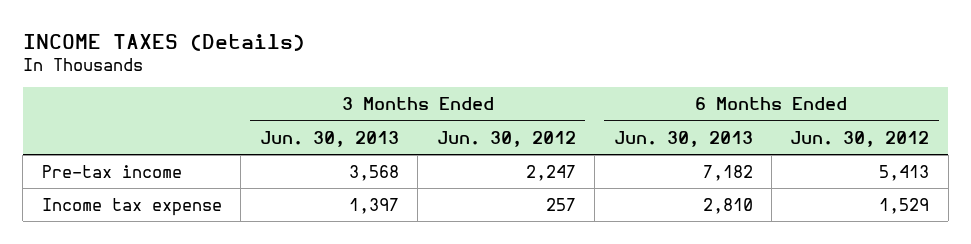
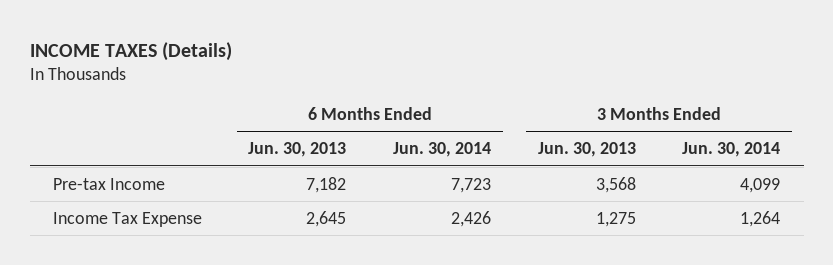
[436,130,576,147] Jun. 30, 2012 -> none
[790,130,930,147] Jun. 30, 2012 -> none
none -> [393,142,492,158] Jun. 30, 2014
none -> [682,142,781,158] Jun. 30, 2014
[41,164,182,178] Pre-tax income -> [52,177,165,190] Pre-tax Income
[41,197,222,216] Income tax expense -> [52,211,202,227] Income Tax Expense
[348,197,399,214] 1,397 -> [595,211,636,227] 1,275
[702,197,753,214] 2,810 -> [306,210,347,227] 2,645

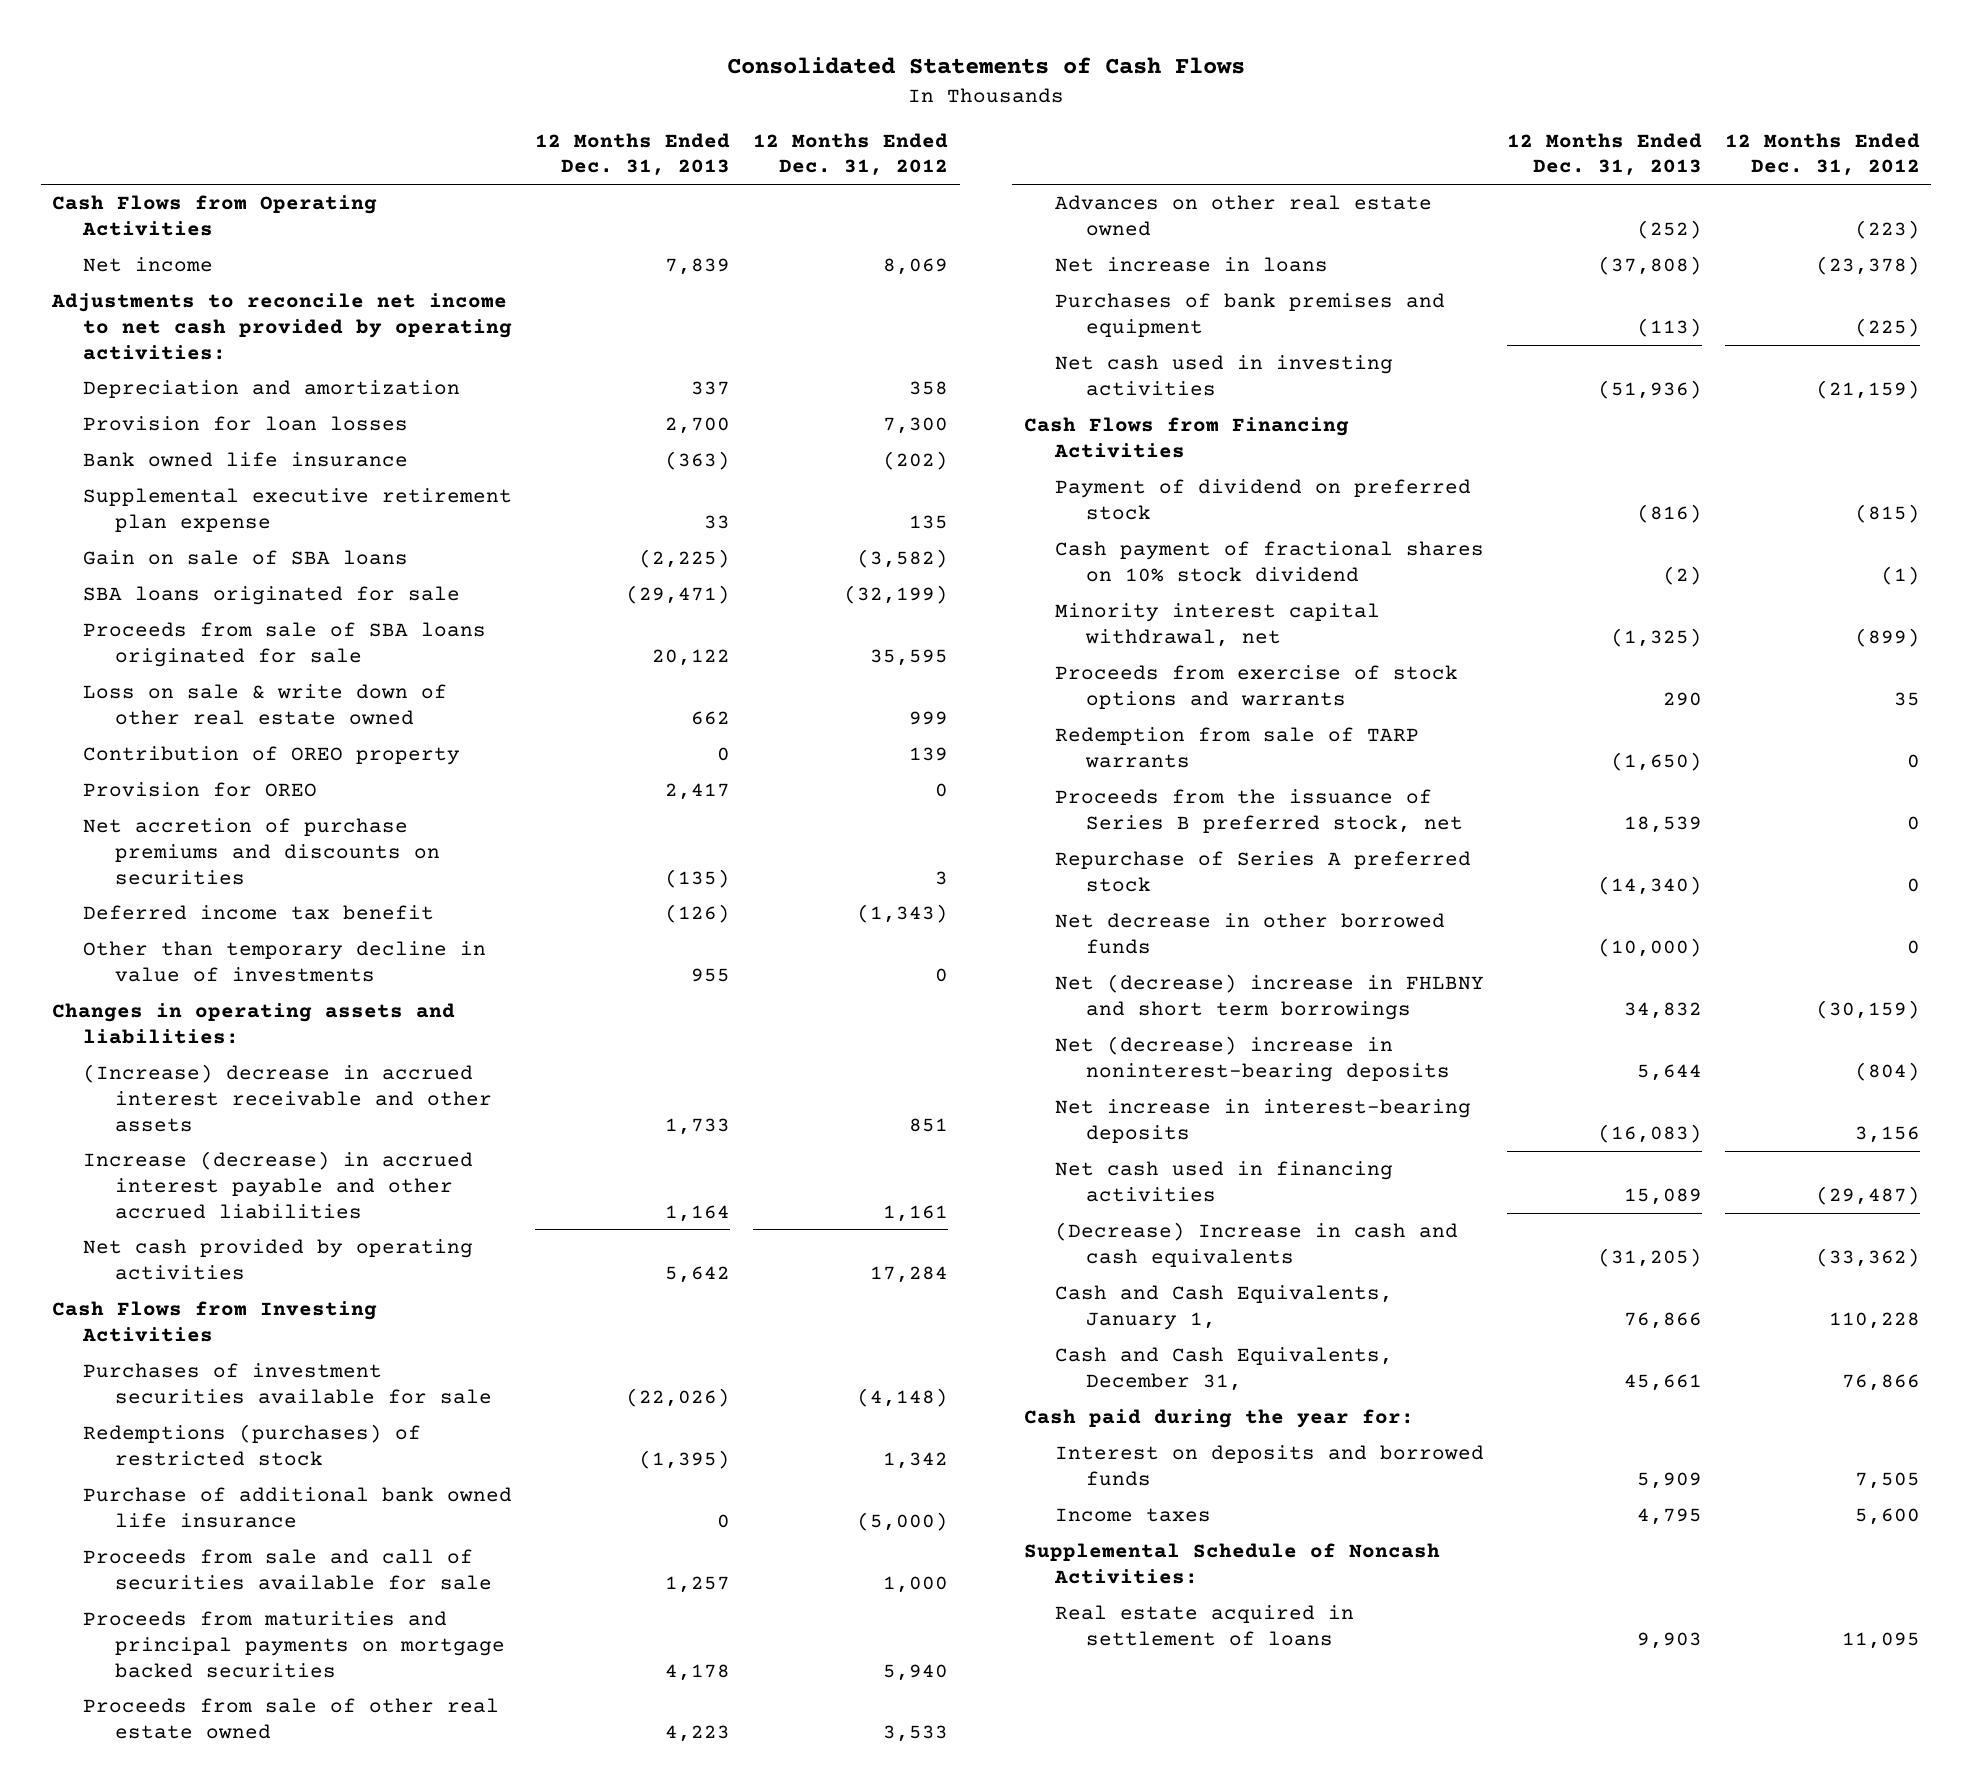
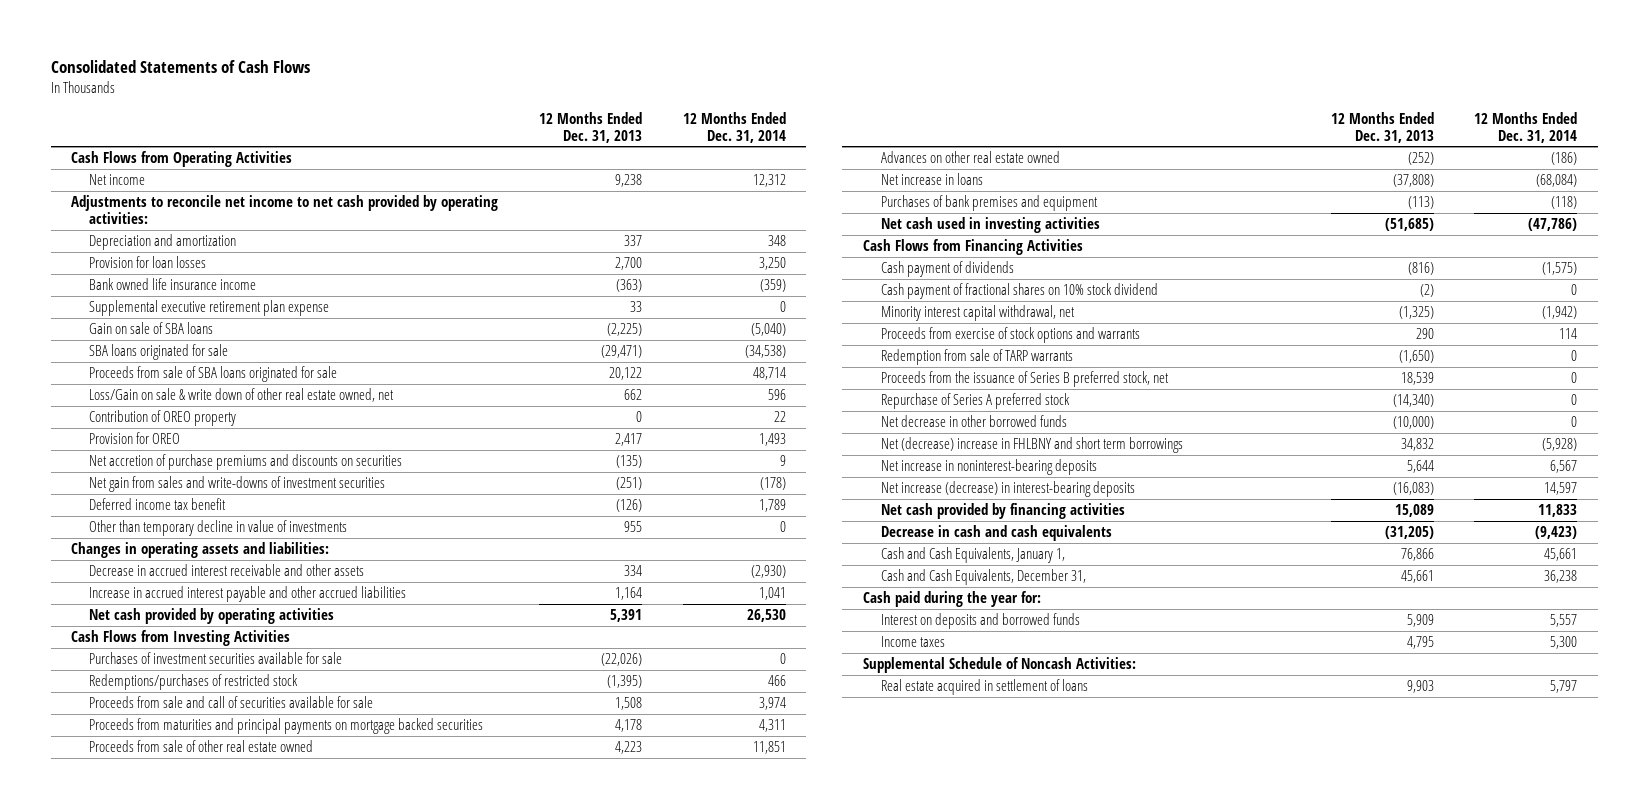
[753,132,949,177] 12 Months Ended Dec. 31, 2012 -> none
none -> [682,111,786,143] 12 Months Ended Dec. 31, 2014
[665,257,731,275] 7,839 -> [614,173,642,187] 9,238
[83,451,409,467] Bank owned life insurance -> [89,277,257,290] Bank owned life insurance income
[83,683,448,725] Loss on sale & write down of other real estate owned -> [89,387,395,402] Loss/Gain on sale & write down of other real estate owned, net
none -> [89,475,386,492] Net gain from sales and write-downs of investment securities
[83,1063,492,1132] (Increase) decrease in accrued interest receivable and other assets -> [89,563,365,576] Decrease in accrued interest receivable and other assets
[665,1117,731,1135] 1,733 -> [623,564,642,576] 334
[83,1150,474,1219] Increase (decrease) in accrued interest payable and other accrued liabilities -> [89,585,407,602] Increase in accrued interest payable and other accrued liabilities
[665,1265,731,1283] 5,642 -> [609,608,642,622] 5,391
[83,1486,513,1528] Purchase of additional bank owned life insurance -> none
[83,1423,422,1466] Redemptions (purchases) of restricted stock -> [89,673,299,690] Redemptions/purchases of restricted stock
[665,1575,731,1593] 1,257 -> [614,696,642,710] 1,508
[1597,379,1702,399] (51,936) -> [1384,217,1434,231] (51,685)
[1054,478,1471,520] Payment of dividend on preferred stock -> [880,260,1014,277] Cash payment of dividends
[1054,1035,1451,1082] Net (decrease) increase in noninterest-bearing deposits -> [880,458,1097,475] Net increase in noninterest-bearing deposits
[1054,1098,1471,1143] Net increase in interest-bearing deposits -> [880,480,1135,497] Net increase (decrease) in interest-bearing deposits
[1054,1160,1393,1202] Net cash used in financing activities -> [880,502,1125,519] Net cash provided by financing activities
[1054,1221,1458,1267] (Decrease) Increase in cash and cash equivalents -> [880,524,1112,541] Decrease in cash and cash equivalents

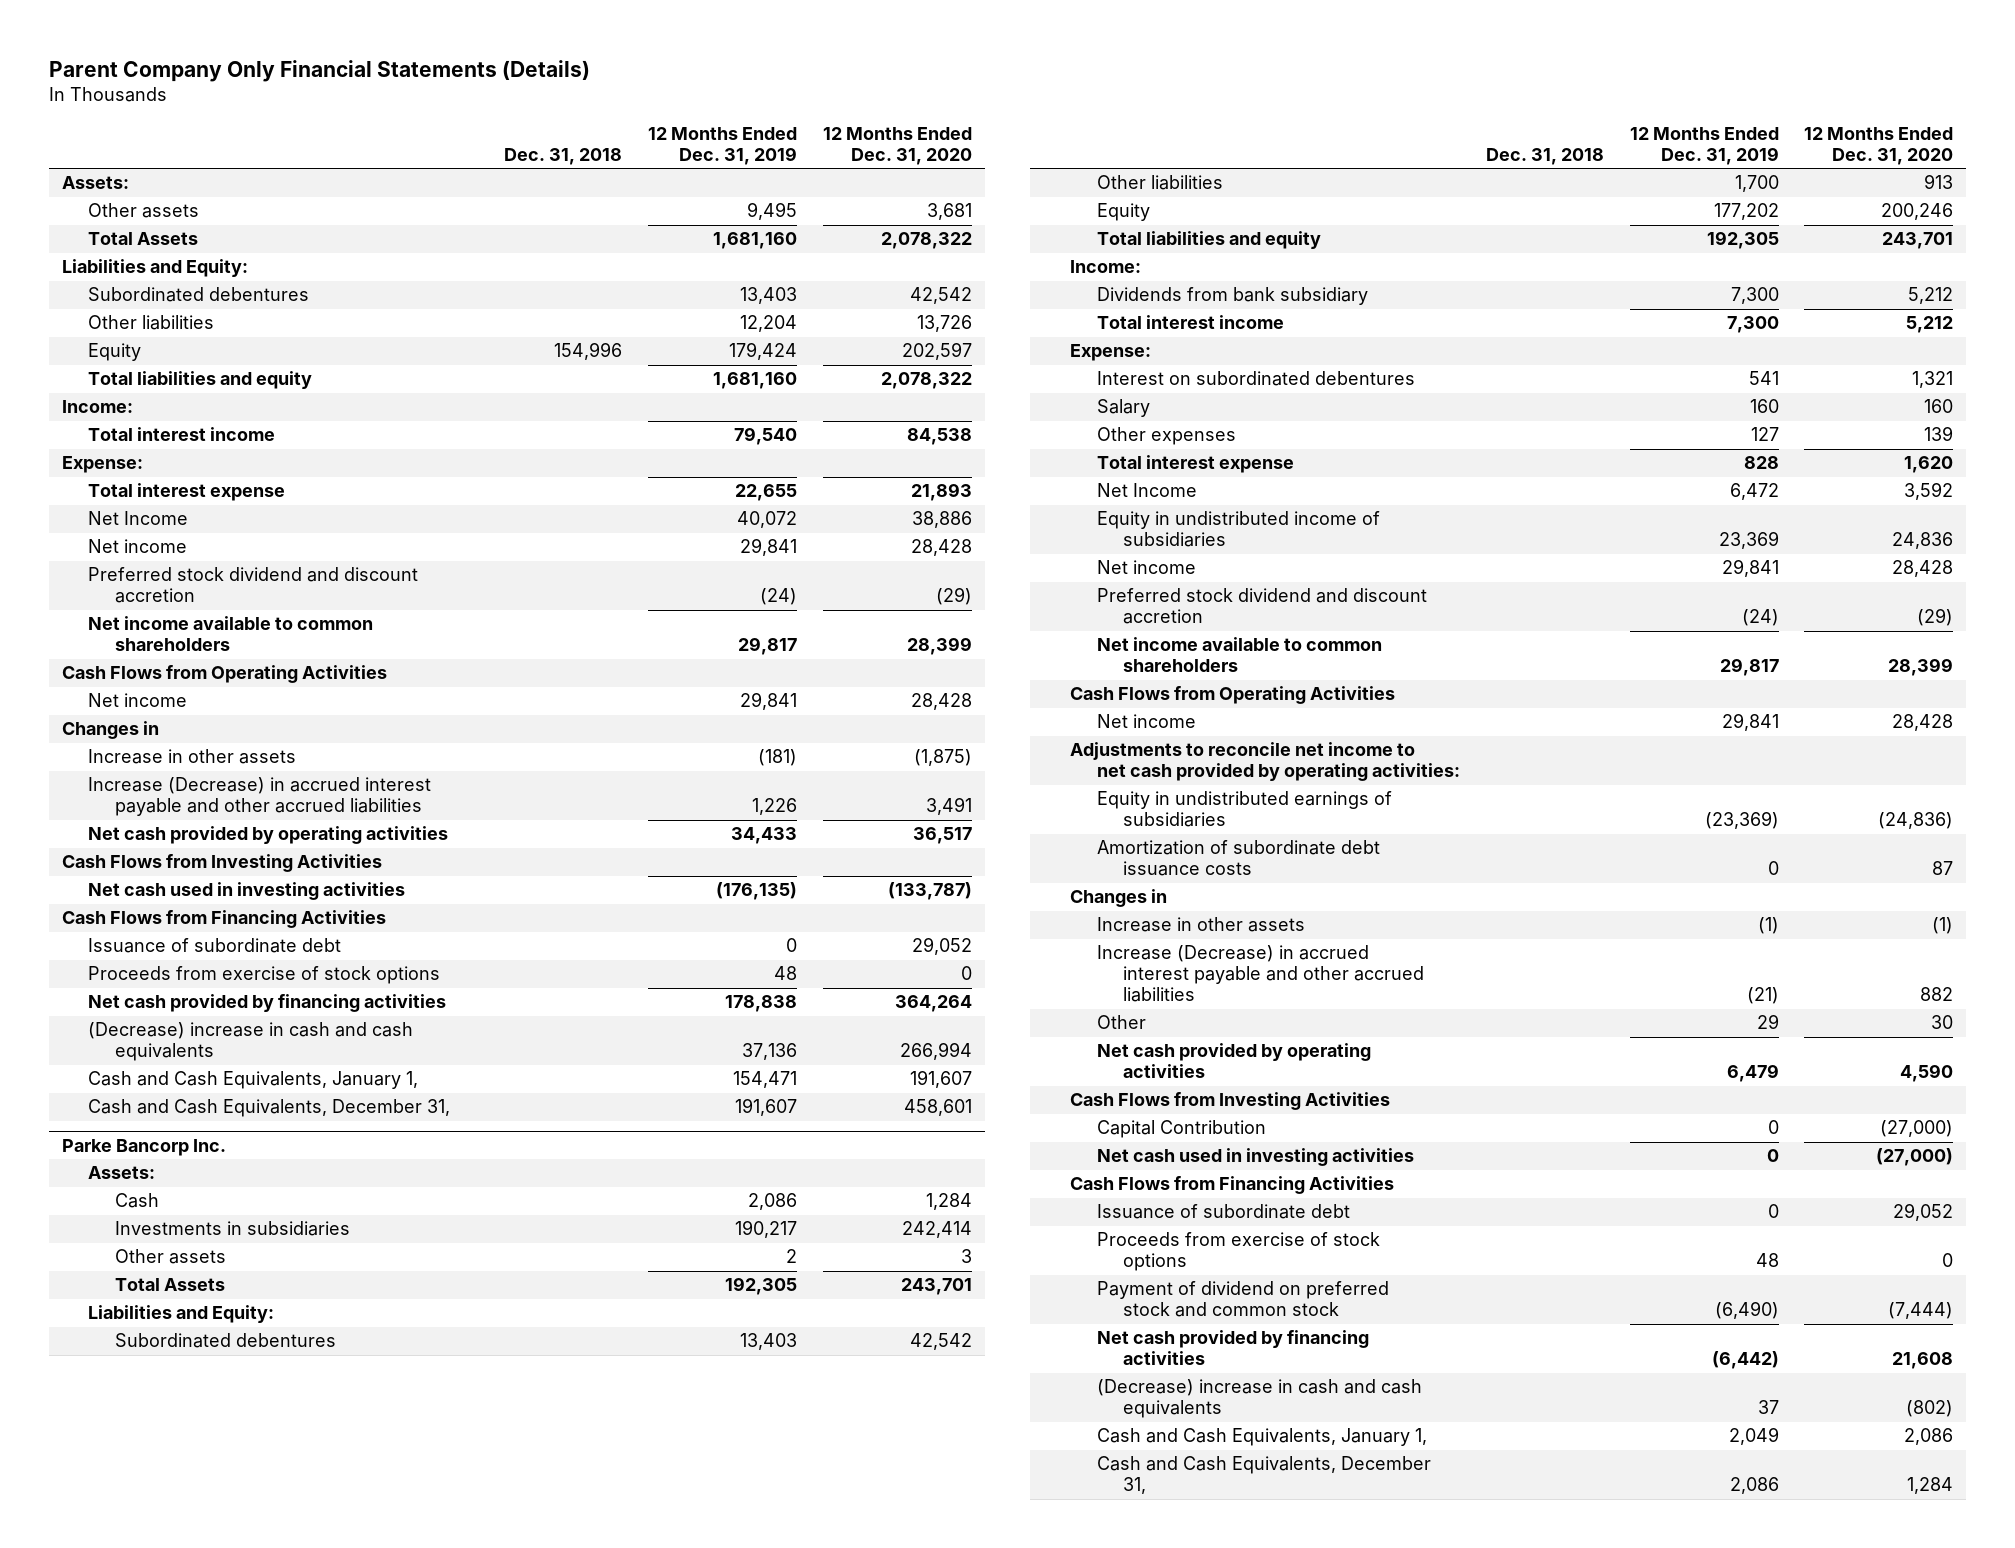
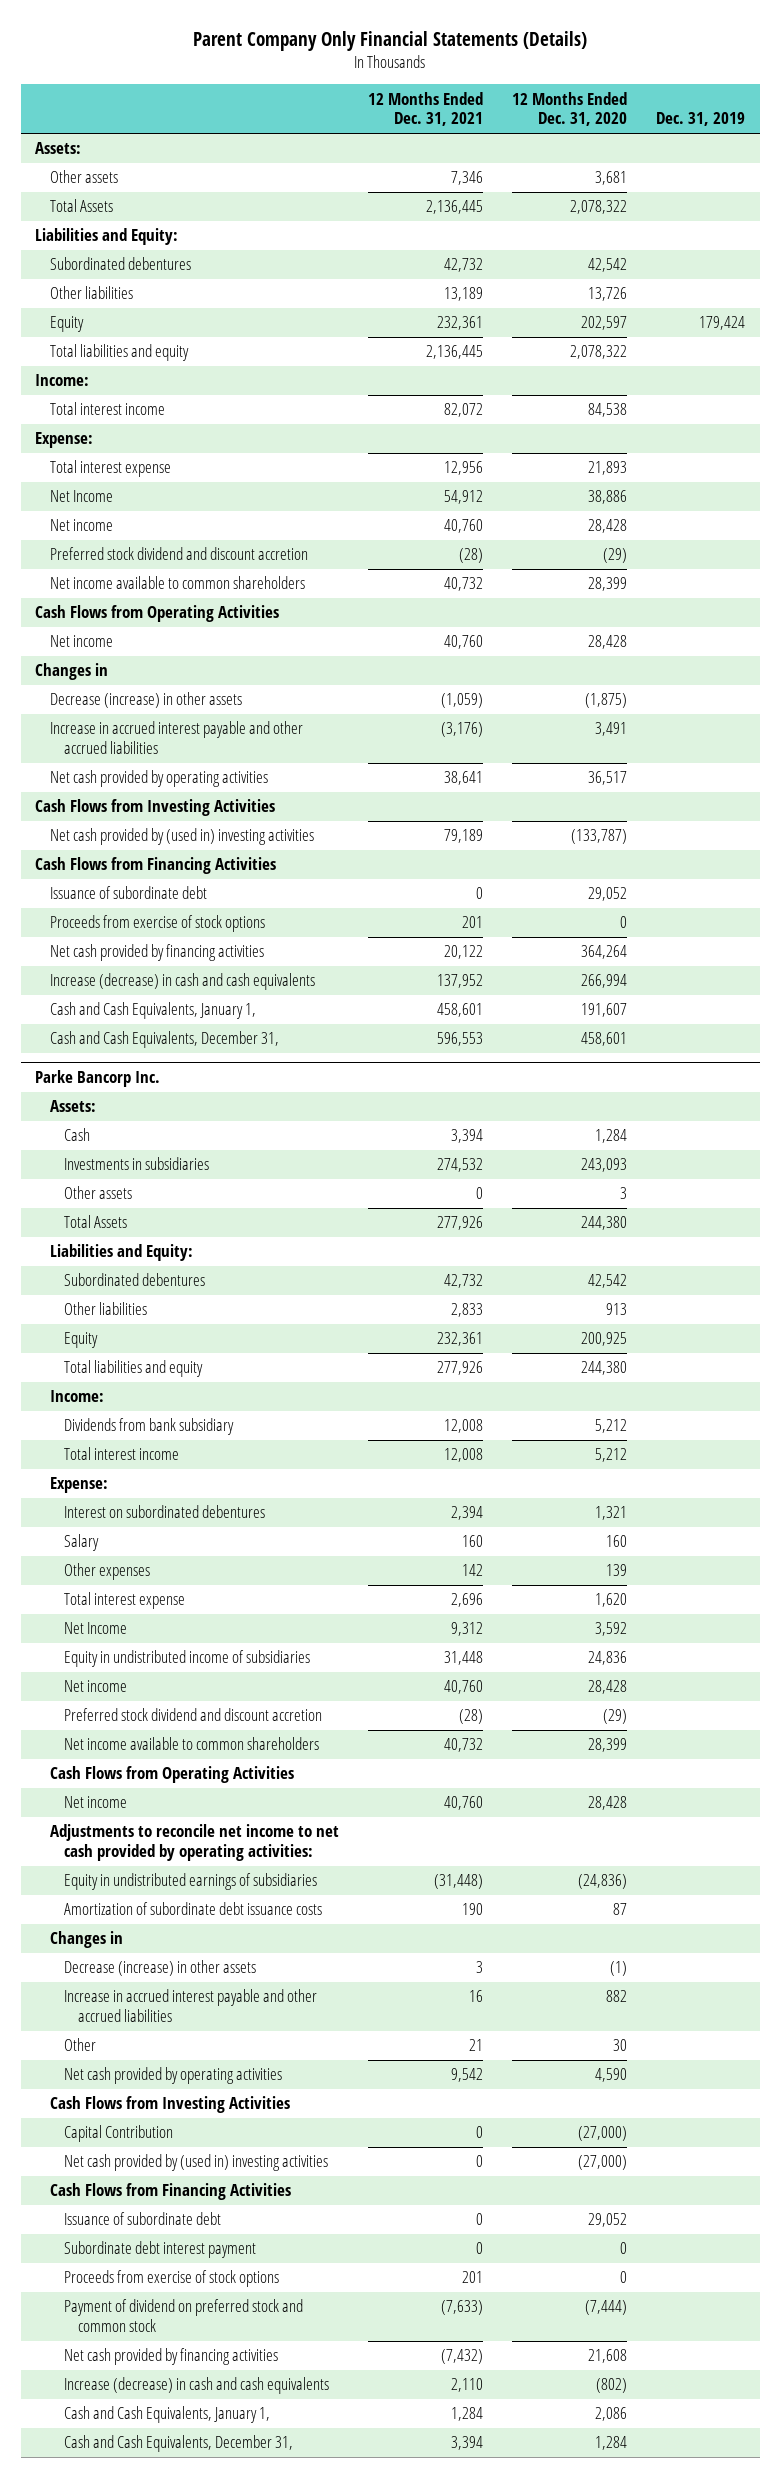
[504,147,623,165] Dec. 31, 2018 -> none
[648,126,798,165] 12 Months Ended Dec. 31, 2019 -> none
none -> [367,91,483,127] 12 Months Ended Dec. 31, 2021
none -> [656,112,746,127] Dec. 31, 2019
[88,749,297,765] Increase in other assets -> [49,692,242,709] Decrease (increase) in other assets
[88,777,432,817] Increase (Decrease) in accrued interest payable and other accrued liabilities -> [49,721,303,754] Increase in accrued interest payable and other accrued liabilities
[88,882,406,901] Net cash used in investing activities -> [49,828,314,846] Net cash provided by (used in) investing activities
[88,1022,414,1062] (Decrease) increase in cash and cash equivalents -> [49,973,315,991] Increase (decrease) in cash and cash equivalents
[901,1221,972,1239] 242,414 -> [580,1158,627,1173] 243,093
[900,1278,972,1296] 243,701 -> [580,1216,627,1231] 244,380
[1881,203,1954,221] 200,246 -> [580,1332,627,1347] 200,925
[1882,232,1954,250] 243,701 -> [580,1361,627,1376] 244,380
[1096,917,1305,933] Increase in other assets -> [63,1960,256,1977] Decrease (increase) in other assets
[1096,945,1425,1003] Increase (Decrease) in accrued interest payable and other accrued liabilities -> [63,1989,317,2022] Increase in accrued interest payable and other accrued liabilities
[1096,1148,1414,1167] Net cash used in investing activities -> [63,2154,328,2172] Net cash provided by (used in) investing activities
none -> [63,2241,256,2259] Subordinate debt interest payment
[1096,1379,1422,1419] (Decrease) increase in cash and cash equivalents -> [63,2377,329,2395] Increase (decrease) in cash and cash equivalents

